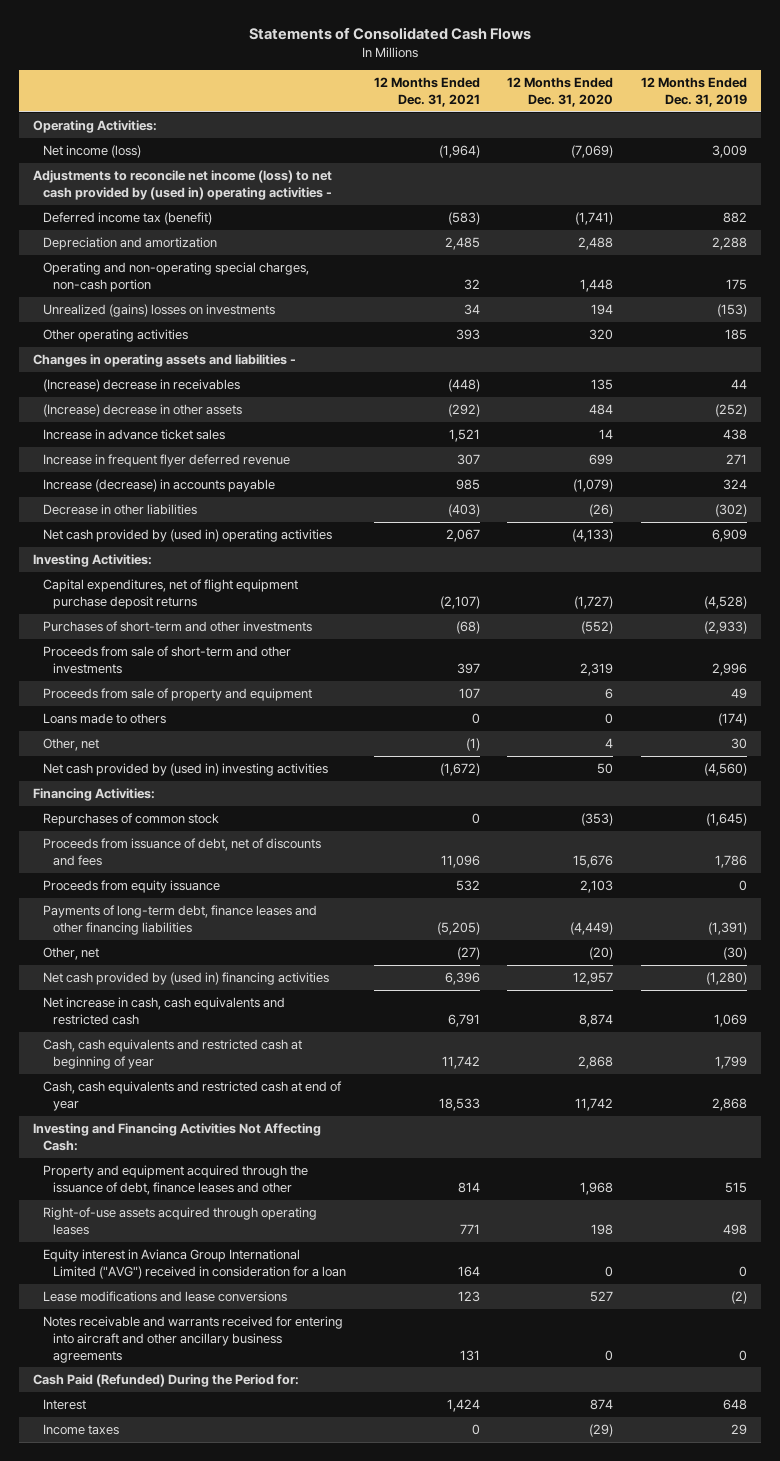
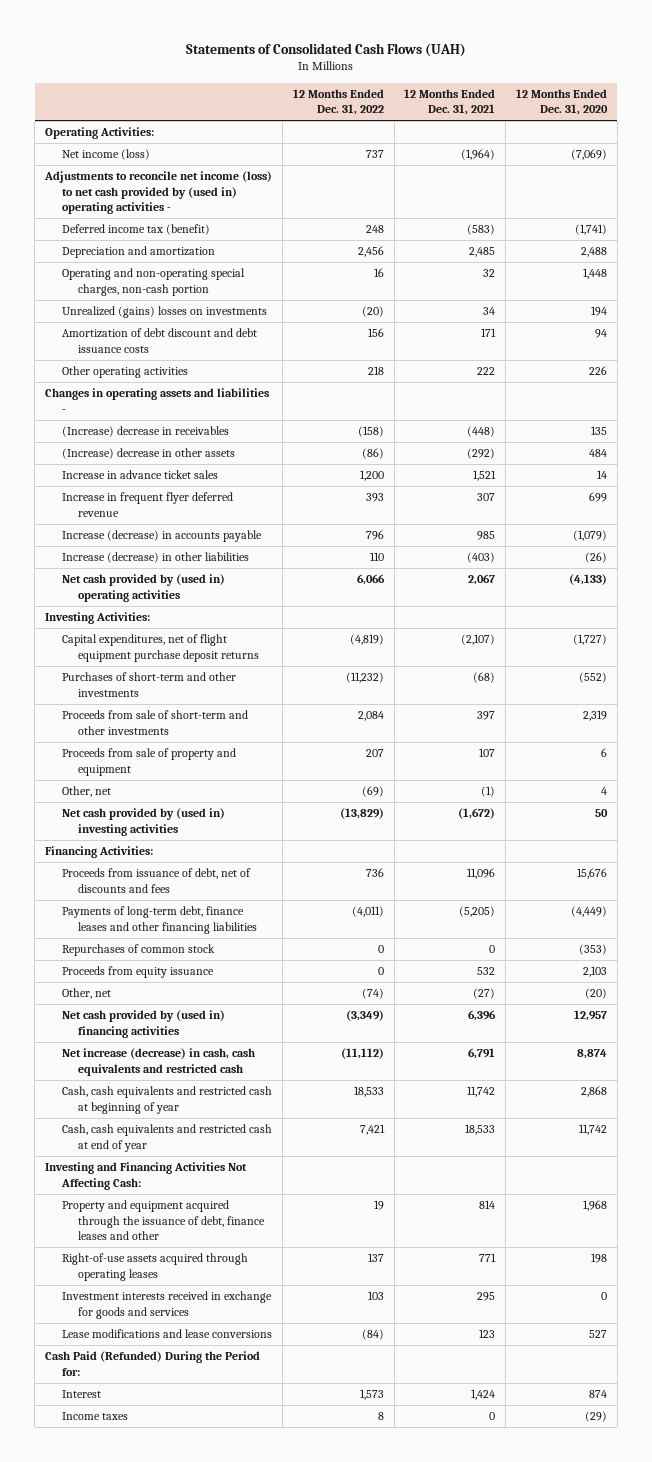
[248,27,531,41] Statements of Consolidated Cash Flows -> [186,42,467,57] Statements of Consolidated Cash Flows (UAH)
[640,76,747,107] 12 Months Ended Dec. 31, 2019 -> none
none -> [292,88,384,116] 12 Months Ended Dec. 31, 2022
none -> [61,328,257,353] Amortization of debt discount and debt issuance costs
[455,328,480,340] 393 -> [477,367,496,376] 222
[589,328,614,340] 320 -> [589,366,608,376] 226
[42,503,197,515] Decrease in other liabilities -> [61,552,249,564] Increase (decrease) in other liabilities
[42,712,166,724] Loans made to others -> none
[42,812,219,826] Repurchases of common stock -> [61,944,215,957] Repurchases of common stock
[42,879,220,893] Proceeds from equity issuance -> [61,966,214,979] Proceeds from equity issuance
[42,996,285,1025] Net increase in cash, cash equivalents and restricted cash -> [61,1048,255,1076] Net increase (decrease) in cash, cash equivalents and restricted cash
[42,1248,346,1279] Equity interest in Avianca Group International Limited ("AVG") received in consideration for a loan -> none
none -> [61,1291,272,1319] Investment interests received in exchange for goods and services
[42,1315,343,1363] Notes receivable and warrants received for entering into aircraft and other ancillary business agreements -> none

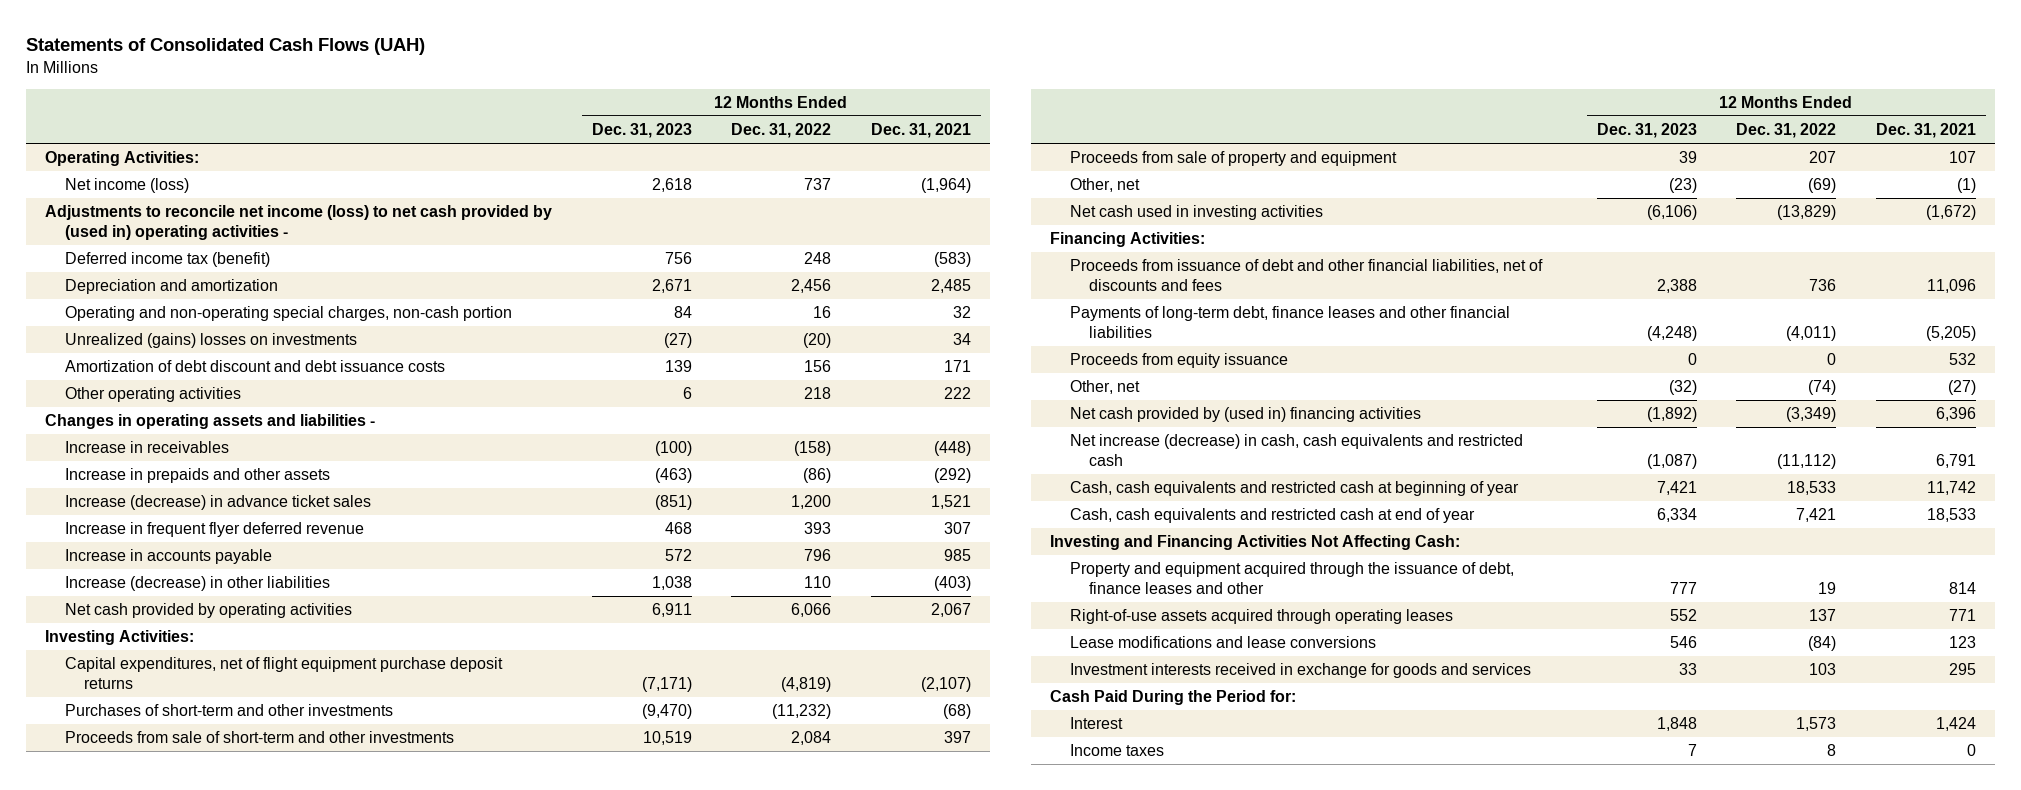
[516,88,609,116] 12 Months Ended Dec. 31, 2020 -> none
none -> [591,123,692,139] Dec. 31, 2023
[61,426,229,438] (Increase) decrease in receivables -> [64,441,229,454] Increase in receivables
[61,448,235,460] (Increase) decrease in other assets -> [64,468,330,484] Increase in prepaids and other assets
[61,470,218,480] Increase in advance ticket sales -> [64,495,371,511] Increase (decrease) in advance ticket sales
[61,530,262,543] Increase (decrease) in accounts payable -> [64,549,272,565] Increase in accounts payable
[61,574,225,602] Net cash provided by (used in) operating activities -> [64,603,352,619] Net cash provided by operating activities
[61,808,225,836] Net cash provided by (used in) investing activities -> [1069,205,1323,221] Net cash used in investing activities
[61,944,215,957] Repurchases of common stock -> none
[61,868,251,893] Proceeds from issuance of debt, net of discounts and fees -> [1069,259,1543,291] Proceeds from issuance of debt and other financial liabilities, net of discounts and fees
[61,906,258,934] Payments of long-term debt, finance leases and other financing liabilities -> [1069,306,1510,338] Payments of long-term debt, finance leases and other financial liabilities
[61,1291,272,1319] Investment interests received in exchange for goods and services -> [1069,663,1531,679] Investment interests received in exchange for goods and services
[45,1351,261,1376] Cash Paid (Refunded) During the Period for: -> [1050,690,1297,706] Cash Paid During the Period for:

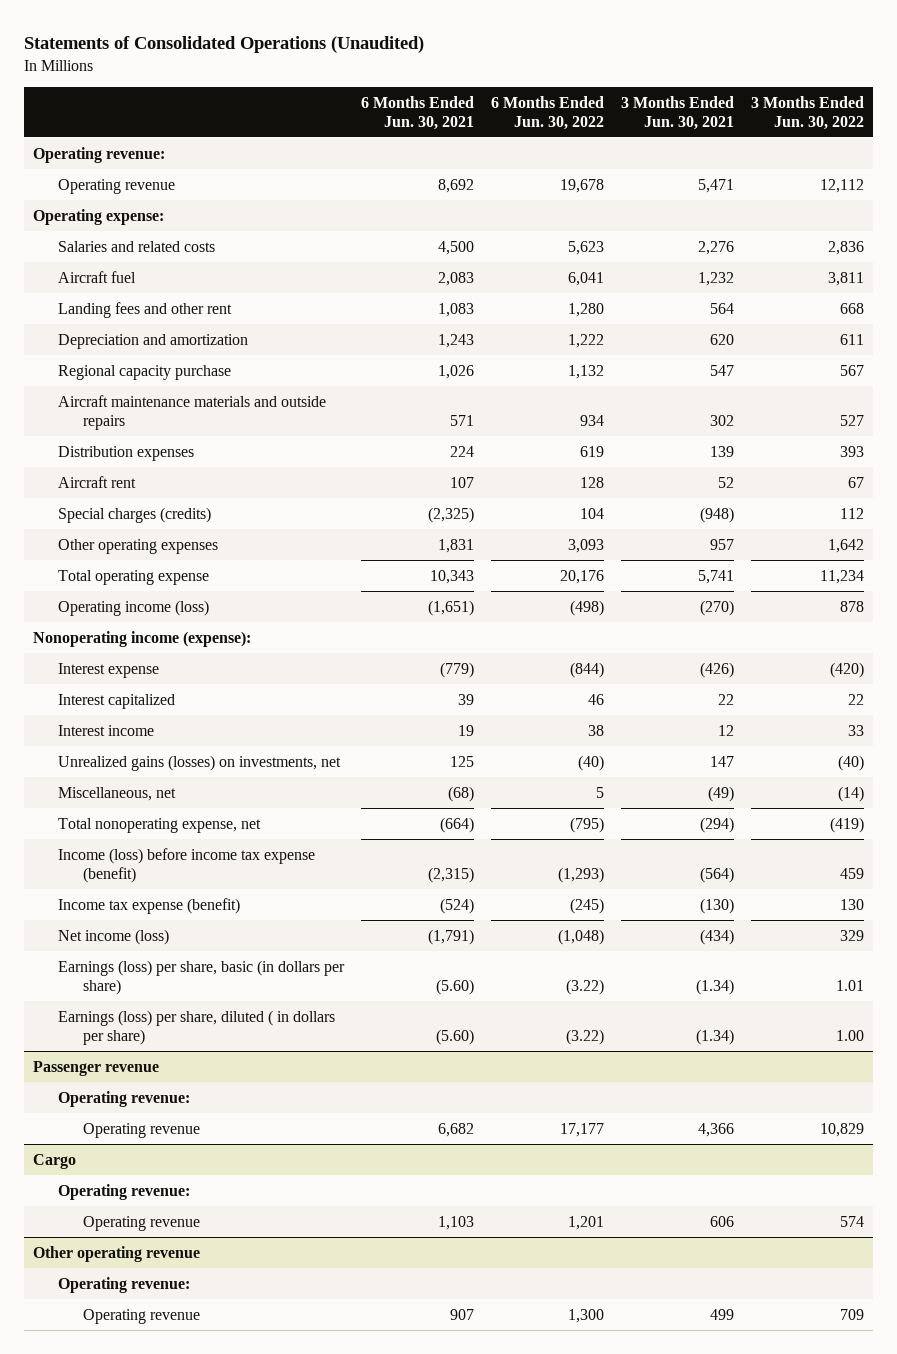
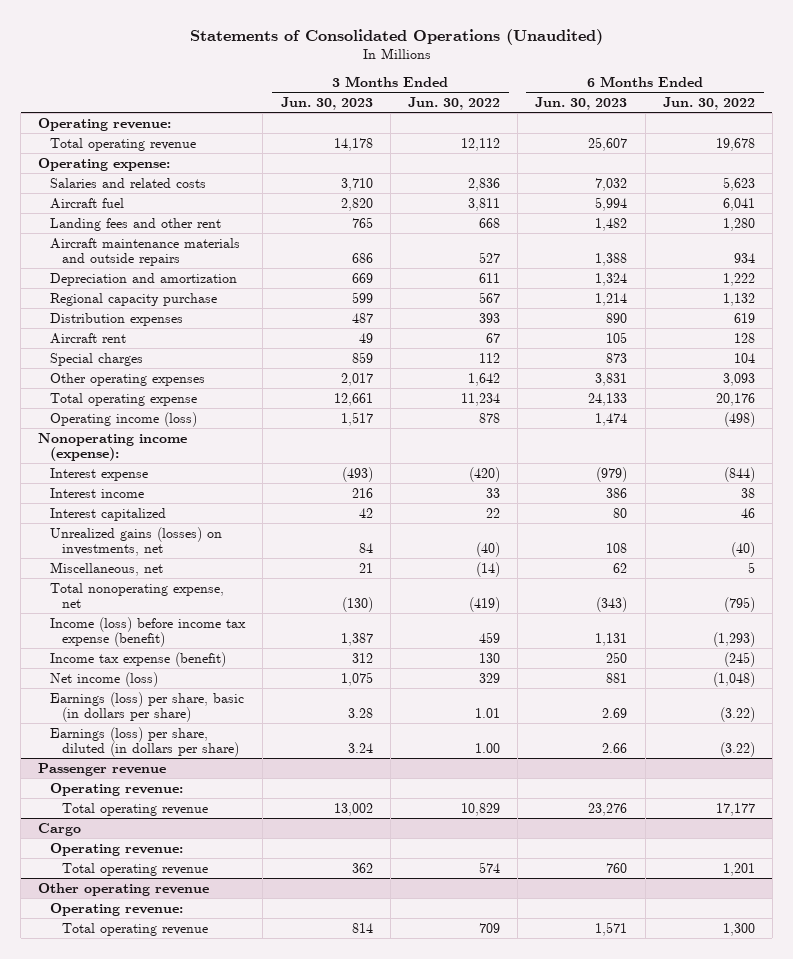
[360,95,474,130] 6 Months Ended Jun. 30, 2021 -> none
[621,95,735,130] 3 Months Ended Jun. 30, 2021 -> none
none -> [280,96,373,110] Jun. 30, 2023
none -> [535,96,628,110] Jun. 30, 2023
[57,178,175,194] Operating revenue -> [50,137,197,151] Total operating revenue
[57,394,326,430] Aircraft maintenance materials and outside repairs -> [50,237,241,266] Aircraft maintenance materials and outside repairs
[57,506,211,523] Special charges (credits) -> [50,352,144,366] Special charges
[57,693,175,709] Interest capitalized -> [50,507,167,521] Interest capitalized
[57,1009,335,1045] Earnings (loss) per share, diluted ( in dollars per share) -> [50,726,239,757] Earnings (loss) per share, diluted (in dollars per share)
[83,1122,201,1138] Operating revenue -> [61,802,208,816] Total operating revenue
[83,1215,201,1231] Operating revenue -> [61,862,208,876] Total operating revenue
[83,1308,201,1324] Operating revenue -> [61,922,208,936] Total operating revenue

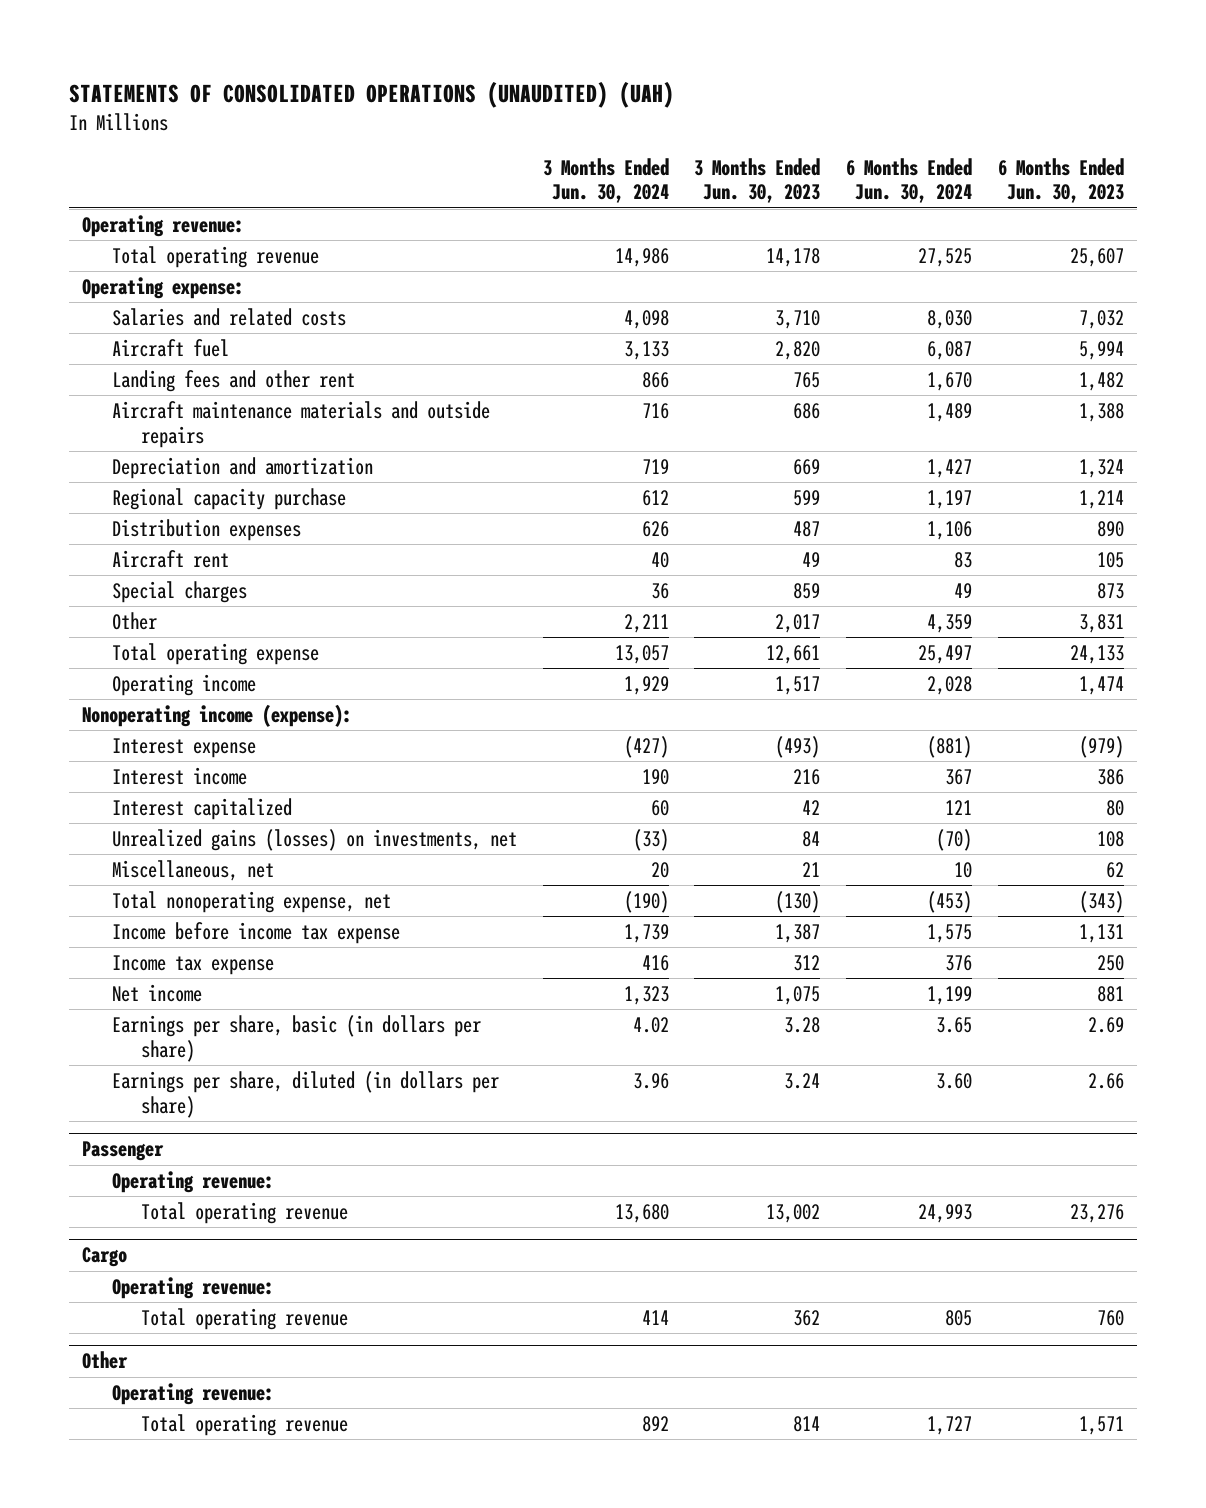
[189,29,603,46] Statements of Consolidated Operations (Unaudited) -> [69,80,675,108] STATEMENTS OF CONSOLIDATED OPERATIONS (UNAUDITED) (UAH)
[407,96,500,110] Jun. 30, 2022 -> none
[662,96,755,110] Jun. 30, 2022 -> none
none -> [542,157,669,204] 3 Months Ended Jun. 30, 2024
none -> [846,157,973,204] 6 Months Ended Jun. 30, 2024
[50,372,206,386] Other operating expenses -> [111,611,157,630] Other
[50,411,198,427] Operating income (loss) -> [111,673,256,696] Operating income
[50,616,247,647] Income (loss) before income tax expense (benefit) -> [111,921,400,944] Income before income tax expense
[50,651,227,667] Income tax expense (benefit) -> [111,954,274,975] Income tax expense
[50,671,159,687] Net income (loss) -> [111,983,202,1002] Net income
[50,691,245,722] Earnings (loss) per share, basic (in dollars per share) -> [111,1014,481,1062] Earnings per share, basic (in dollars per share)
[50,726,239,757] Earnings (loss) per share, diluted (in dollars per share) -> [111,1070,499,1118] Earnings per share, diluted (in dollars per share)
[38,762,167,776] Passenger revenue -> [82,1141,165,1162] Passenger
[38,882,210,896] Other operating revenue -> [82,1351,129,1370] Other

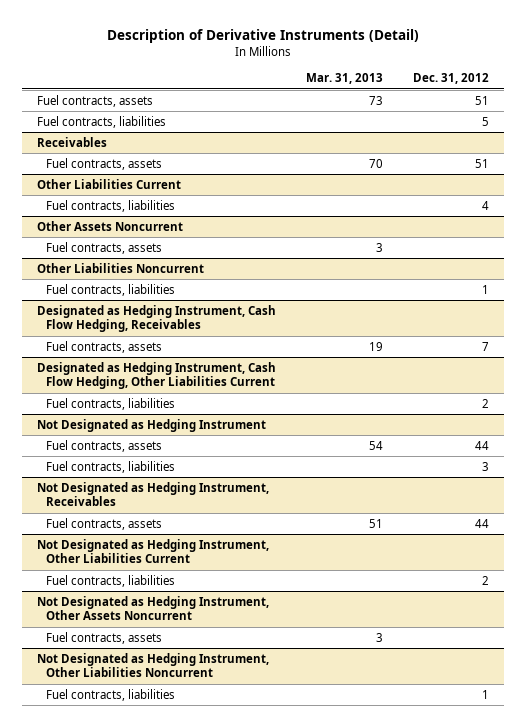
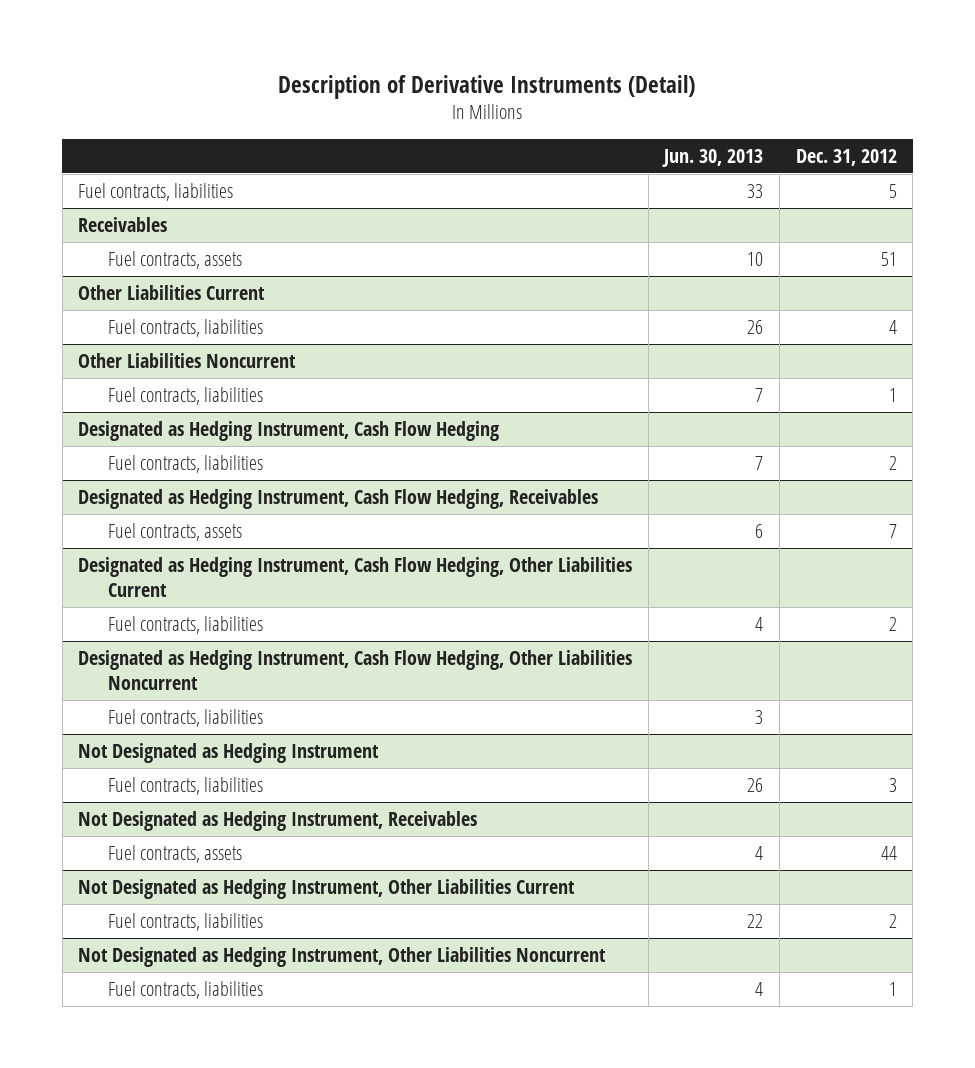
[306,73,384,85] Mar. 31, 2013 -> none
none -> [662,148,764,167] Jun. 30, 2013
[37,94,154,107] Fuel contracts, assets -> none
[37,220,184,231] Other Assets Noncurrent -> none
[45,241,162,254] Fuel contracts, assets -> none
none -> [78,420,500,441] Designated as Hedging Instrument, Cash Flow Hedging
none -> [108,454,264,473] Fuel contracts, liabilities
none -> [78,649,633,691] Designated as Hedging Instrument, Cash Flow Hedging, Other Liabilities Noncurrent
none -> [108,708,264,727] Fuel contracts, liabilities
[45,439,162,452] Fuel contracts, assets -> none
[37,595,270,621] Not Designated as Hedging Instrument, Other Assets Noncurrent -> none
[45,631,162,644] Fuel contracts, assets -> none

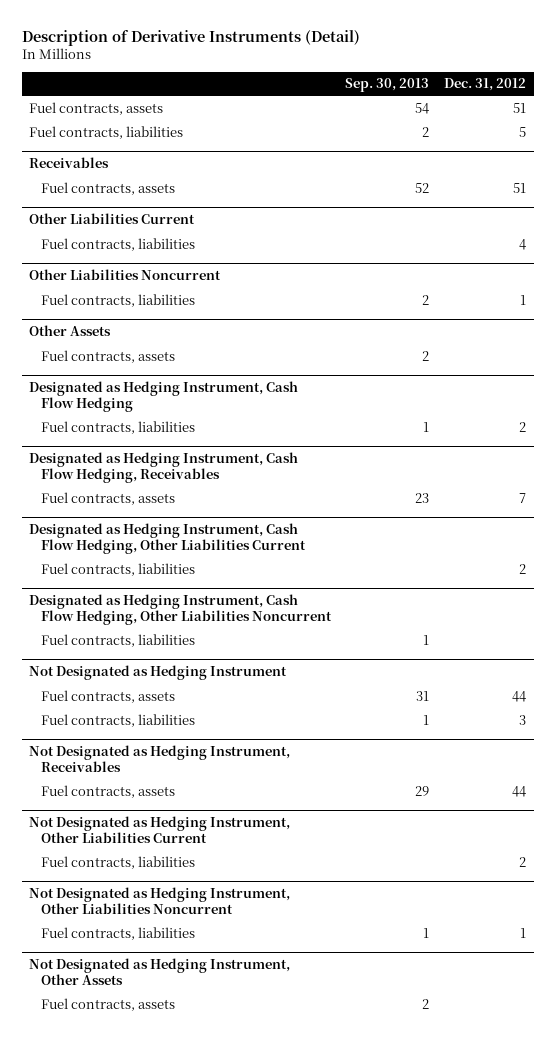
[662,148,764,167] Jun. 30, 2013 -> none
none -> [345,78,430,93] Sep. 30, 2013
none -> [29,101,164,115] Fuel contracts, assets
none -> [29,325,112,337] Other Assets
none -> [40,349,175,363] Fuel contracts, assets
none -> [40,689,175,703] Fuel contracts, assets
none -> [29,958,291,986] Not Designated as Hedging Instrument, Other Assets
none -> [40,997,175,1011] Fuel contracts, assets

